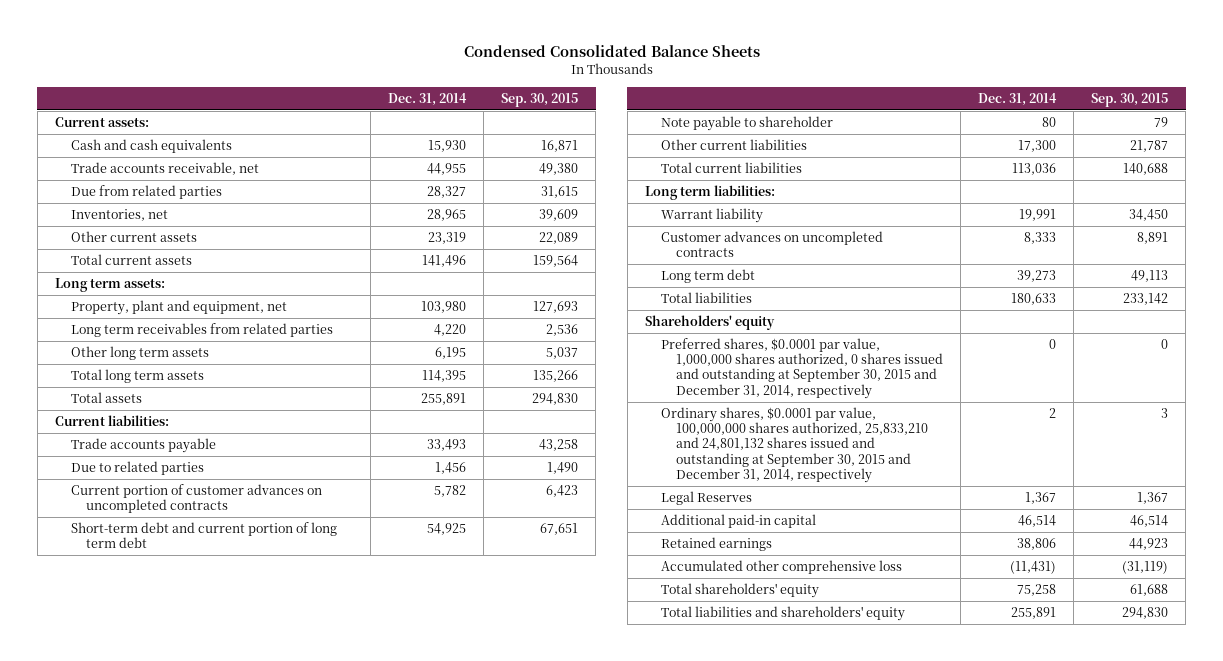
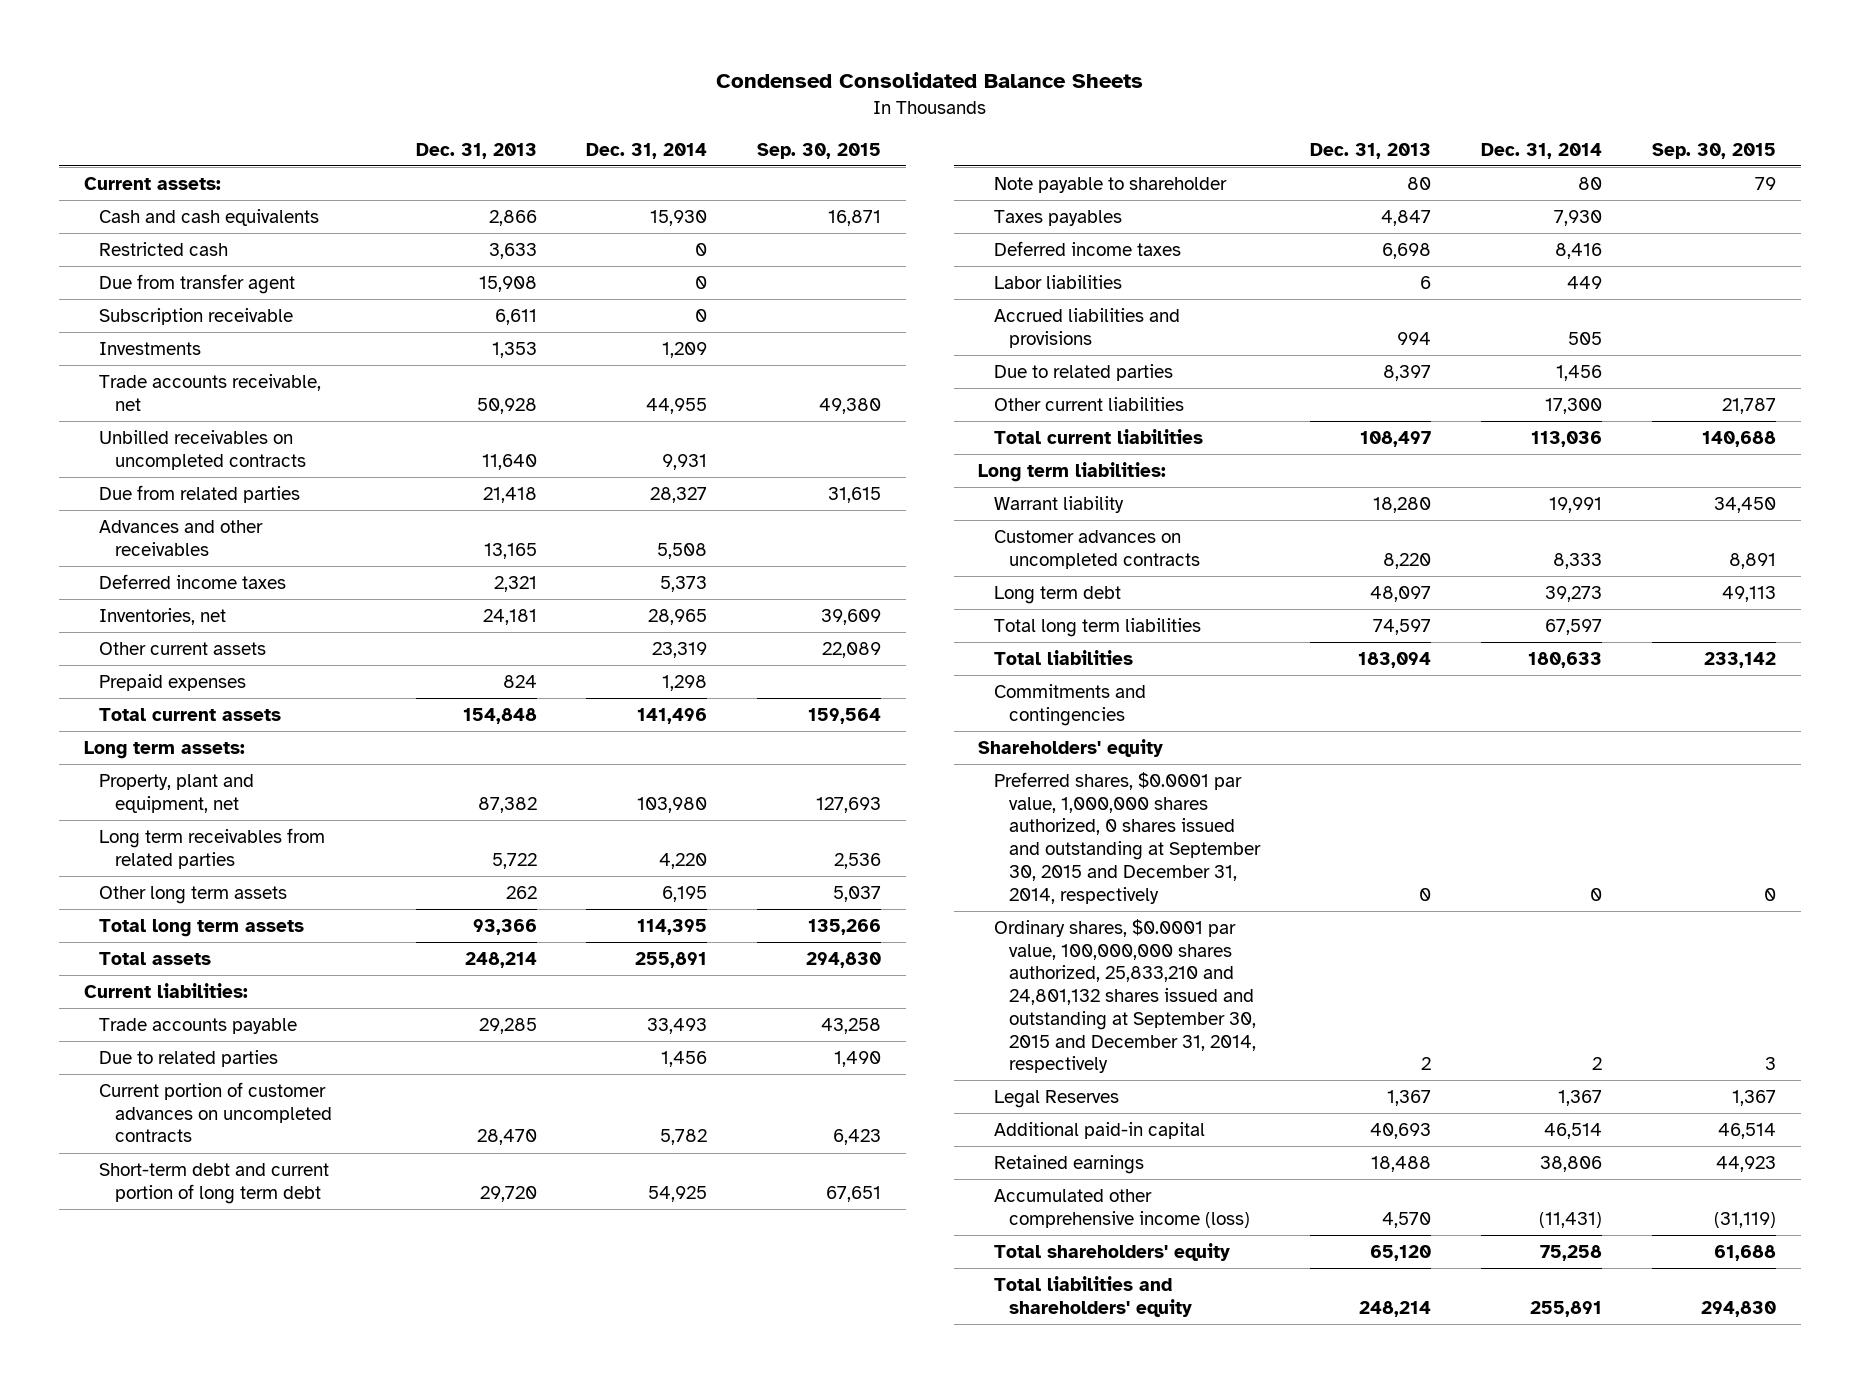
none -> [415,142,537,159] Dec. 31, 2013
none -> [99,241,229,256] Restricted cash
none -> [99,273,296,294] Due from transfer agent
none -> [99,307,294,325] Subscription receivable
none -> [99,341,202,355] Investments
none -> [99,429,306,470] Unbilled receivables on uncompleted contracts
none -> [99,519,264,556] Advances and other receivables
none -> [99,573,287,589] Deferred income taxes
none -> [99,673,247,691] Prepaid expenses
none -> [993,209,1122,226] Taxes payables
none -> [993,240,1181,256] Deferred income taxes
none -> [993,274,1122,289] Labor liabilities
none -> [993,307,1180,348] Accrued liabilities and provisions
none -> [993,363,1173,381] Due to related parties
none -> [993,617,1201,637] Total long term liabilities
none -> [993,683,1146,726] Commitments and contingencies
[660,560,902,575] Accumulated other comprehensive loss -> [993,1188,1251,1228] Accumulated other comprehensive income (loss)

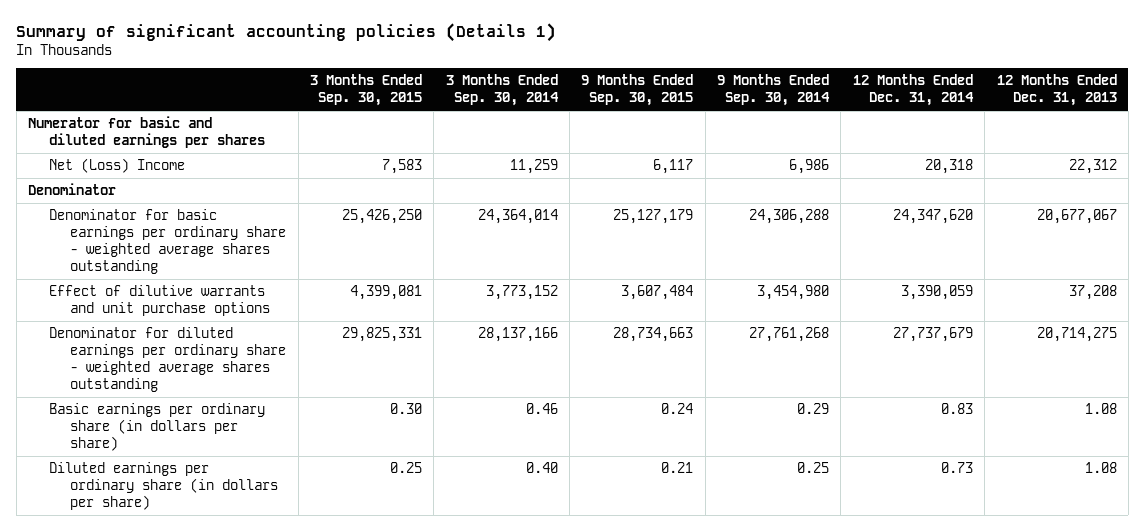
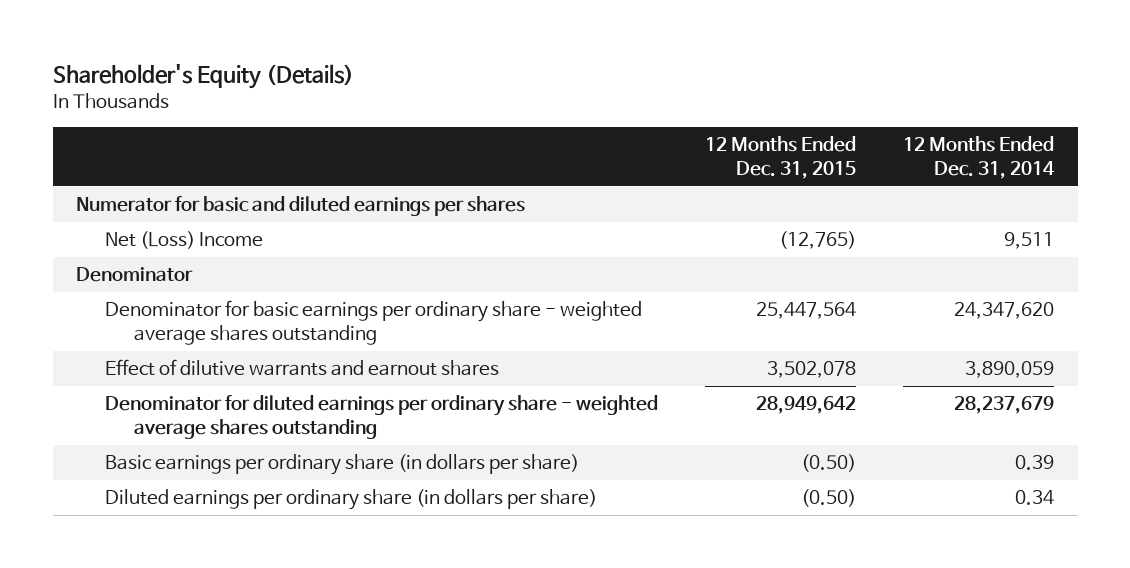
[16,22,557,42] Summary of significant accounting policies (Details 1) -> [52,64,354,90] Shareholder's Equity (Details)
[309,74,422,107] 3 Months Ended Sep. 30, 2015 -> none
[445,74,559,107] 3 Months Ended Sep. 30, 2014 -> none
[581,74,694,107] 9 Months Ended Sep. 30, 2015 -> none
[717,74,831,107] 9 Months Ended Sep. 30, 2014 -> none
[996,74,1117,107] 12 Months Ended Dec. 31, 2013 -> none
none -> [705,136,857,180] 12 Months Ended Dec. 31, 2015
[924,159,973,175] 20,318 -> [1004,232,1055,250] 9,511
[49,285,271,317] Effect of dilutive warrants and unit purchase options -> [105,359,500,377] Effect of dilutive warrants and earnout shares
[900,285,973,301] 3,390,059 -> [965,361,1055,379] 3,890,059
[892,327,973,343] 27,737,679 -> [954,396,1055,415] 28,237,679
[940,403,973,415] 0.83 -> [1015,455,1055,471] 0.39
[940,462,973,474] 0.73 -> [1015,490,1055,506] 0.34

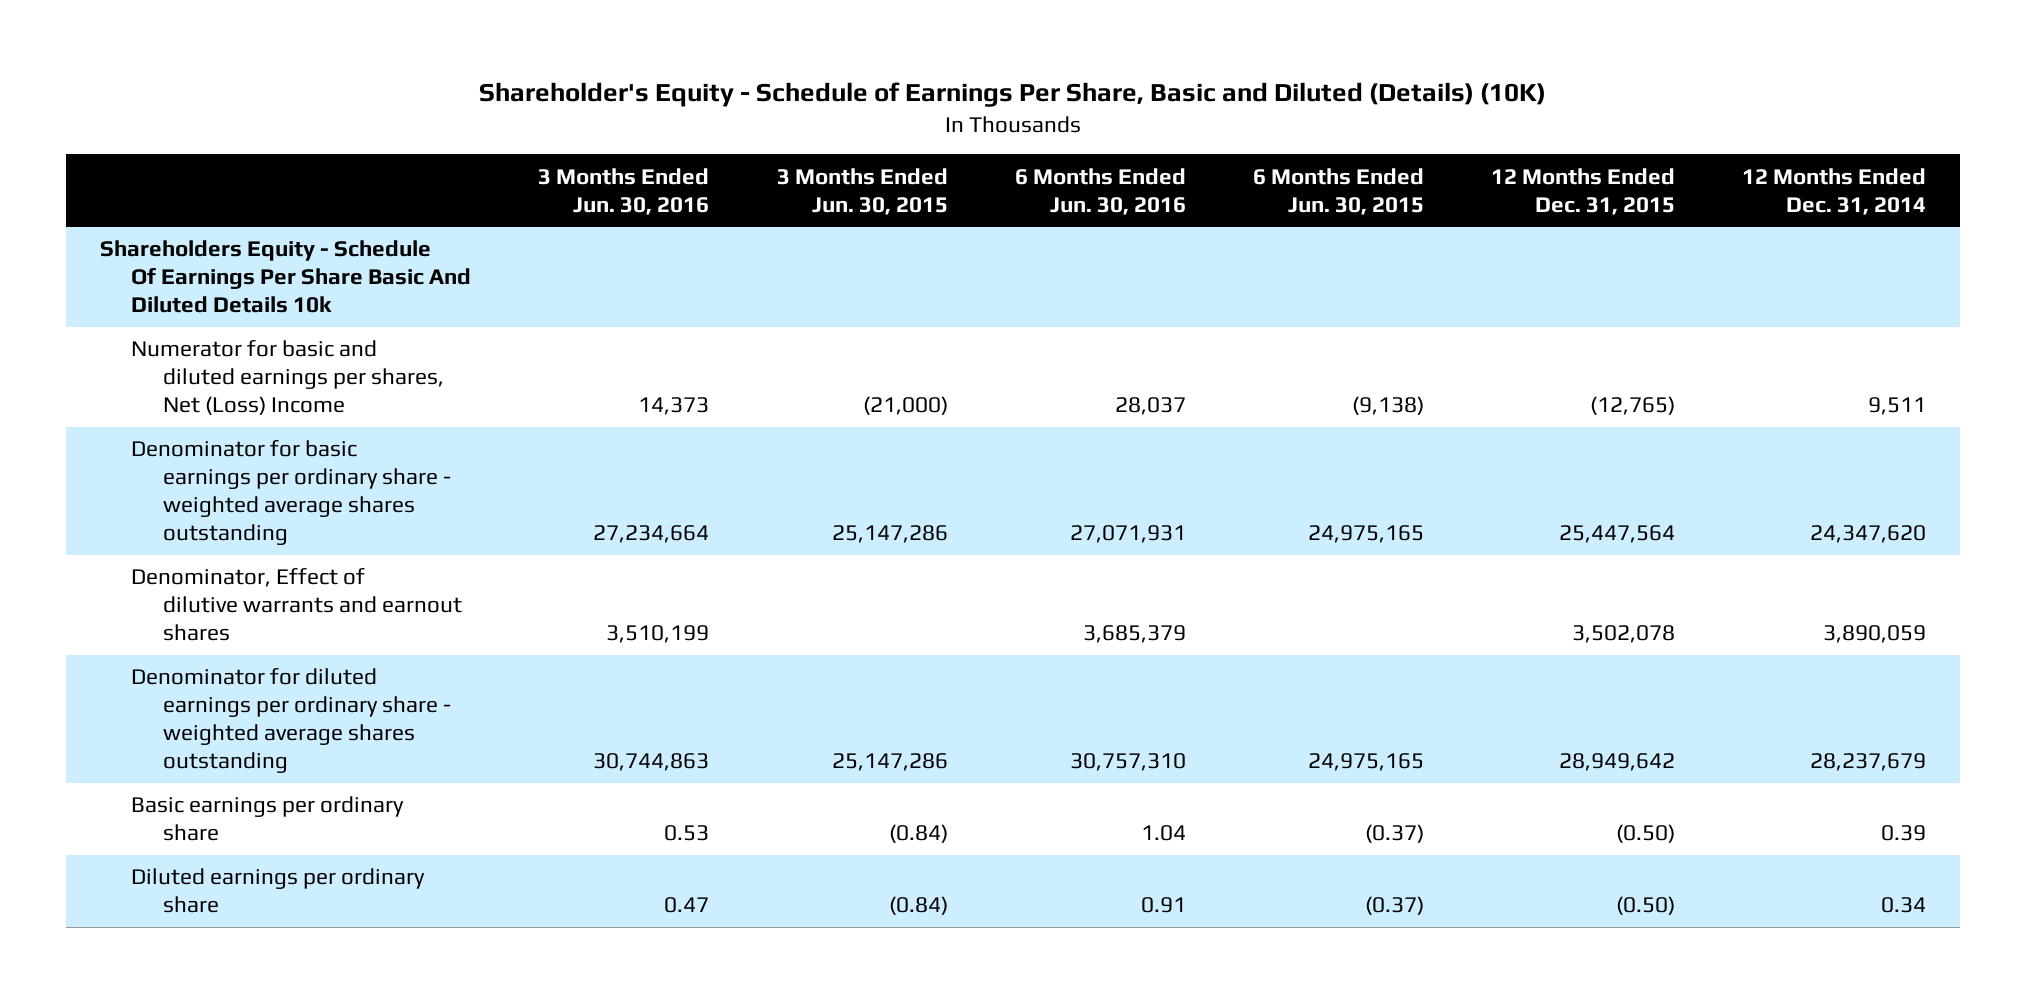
[52,64,354,90] Shareholder's Equity (Details) -> [478,82,1546,108] Shareholder's Equity - Schedule of Earnings Per Share, Basic and Diluted (Details) (10K)
none -> [538,167,710,215] 3 Months Ended Jun. 30, 2016
none -> [776,167,948,215] 3 Months Ended Jun. 30, 2015
none -> [1014,167,1186,215] 6 Months Ended Jun. 30, 2016
none -> [1252,167,1424,215] 6 Months Ended Jun. 30, 2015
[76,196,526,217] Numerator for basic and diluted earnings per shares -> none
[76,267,194,283] Denominator -> none
none -> [99,240,472,314] Shareholders Equity - Schedule Of Earnings Per Share Basic And Diluted Details 10k
[105,231,264,250] Net (Loss) Income -> [131,340,444,416] Numerator for basic and diluted earnings per shares, Net (Loss) Income
[105,359,500,377] Effect of dilutive warrants and earnout shares -> [131,568,462,642] Denominator, Effect of dilutive warrants and earnout shares
[105,454,580,476] Basic earnings per ordinary share (in dollars per share) -> [131,796,405,842] Basic earnings per ordinary share
[105,489,598,511] Diluted earnings per ordinary share (in dollars per share) -> [131,868,426,914] Diluted earnings per ordinary share

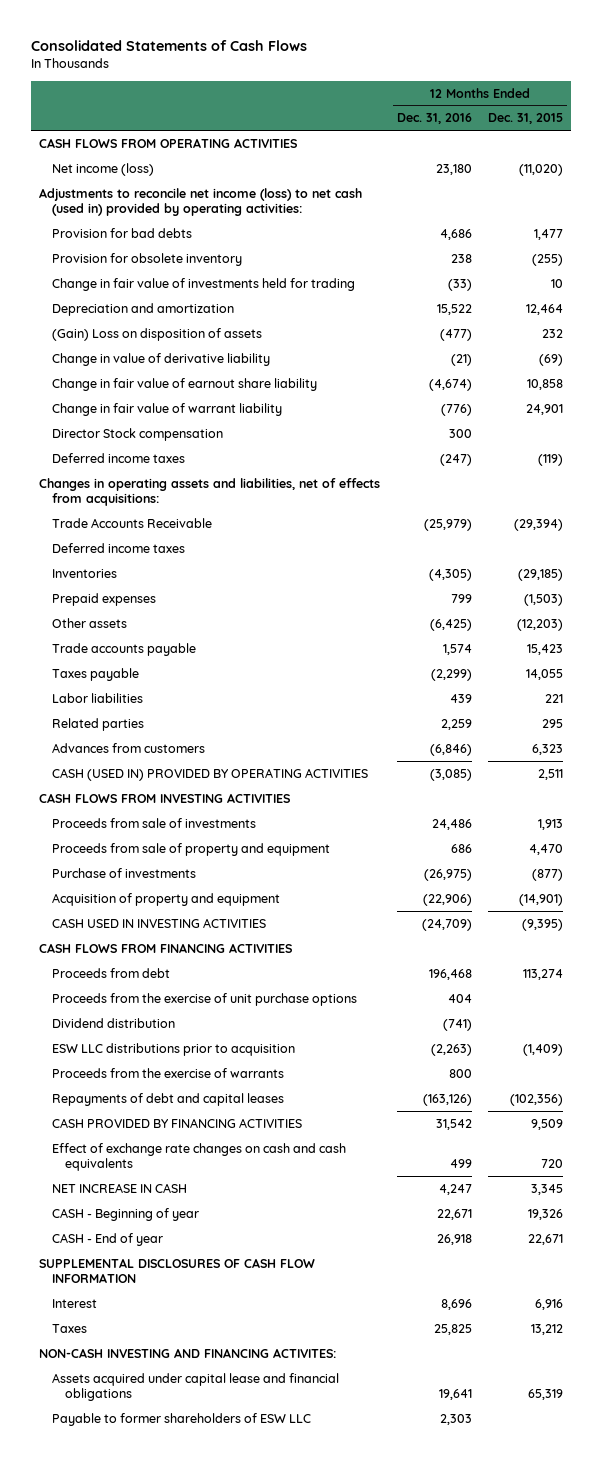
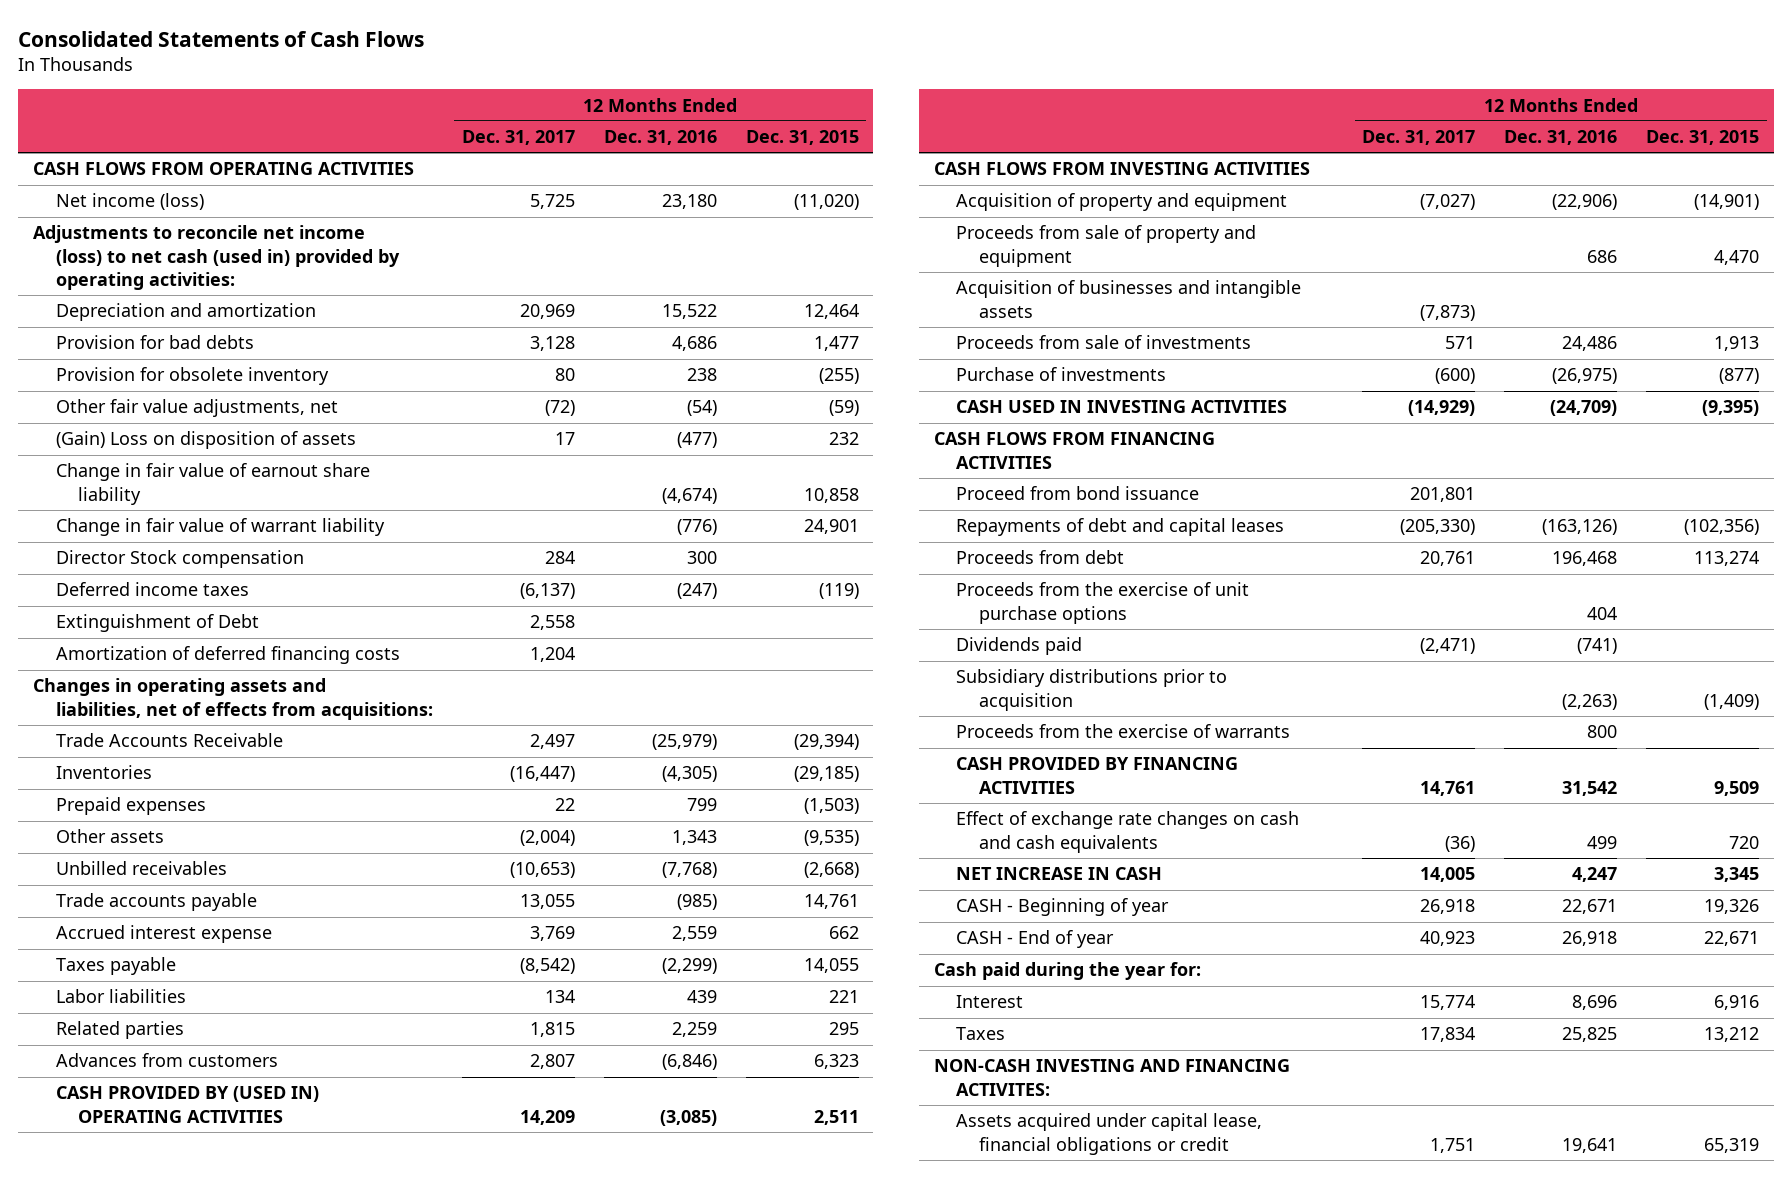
none -> [461,130,575,146] Dec. 31, 2017
[52,302,235,316] Depreciation and amortization -> [55,303,316,322] Depreciation and amortization
[52,277,356,291] Change in fair value of investments held for trading -> none
none -> [55,399,338,418] Other fair value adjustments, net
[52,352,271,366] Change in value of derivative liability -> none
none -> [55,614,259,633] Extinguishment of Debt
none -> [55,646,400,665] Amortization of deferred financing costs
[52,542,186,553] Deferred income taxes -> none
[429,618,472,631] (6,425) -> [671,830,717,846] 1,343
[516,618,563,631] (12,203) -> [803,830,859,847] (9,535)
none -> [55,861,227,876] Unbilled receivables
[442,643,472,655] 1,574 -> [676,894,717,911] (985)
[526,643,563,655] 15,423 -> [803,894,859,910] 14,761
none -> [55,925,272,944] Accrued interest expense
[52,767,369,781] CASH (USED IN) PROVIDED BY OPERATING ACTIVITIES -> [55,1086,319,1123] CASH PROVIDED BY (USED IN) OPERATING ACTIVITIES
[52,892,281,906] Acquisition of property and equipment -> [956,193,1288,212] Acquisition of property and equipment
none -> [956,280,1302,318] Acquisition of businesses and intangible assets
[52,817,257,828] Proceeds from sale of investments -> [956,335,1252,350] Proceeds from sale of investments
none -> [956,486,1200,501] Proceed from bond issuance
[52,1092,285,1106] Repayments of debt and capital leases -> [956,518,1285,537] Repayments of debt and capital leases
[52,1017,176,1028] Dividend distribution -> [956,637,1083,656] Dividends paid
[52,1042,296,1056] ESW LLC distributions prior to acquisition -> [956,669,1228,711] Subsidiary distributions prior to acquisition
[39,1257,316,1283] SUPPLEMENTAL DISCLOSURES OF CASH FLOW INFORMATION -> none
none -> [933,962,1201,981] Cash paid during the year for:
[52,1412,312,1426] Payable to former shareholders of ESW LLC -> none
[52,1372,340,1401] Assets acquired under capital lease and financial obligations -> [956,1113,1263,1155] Assets acquired under capital lease, financial obligations or credit

